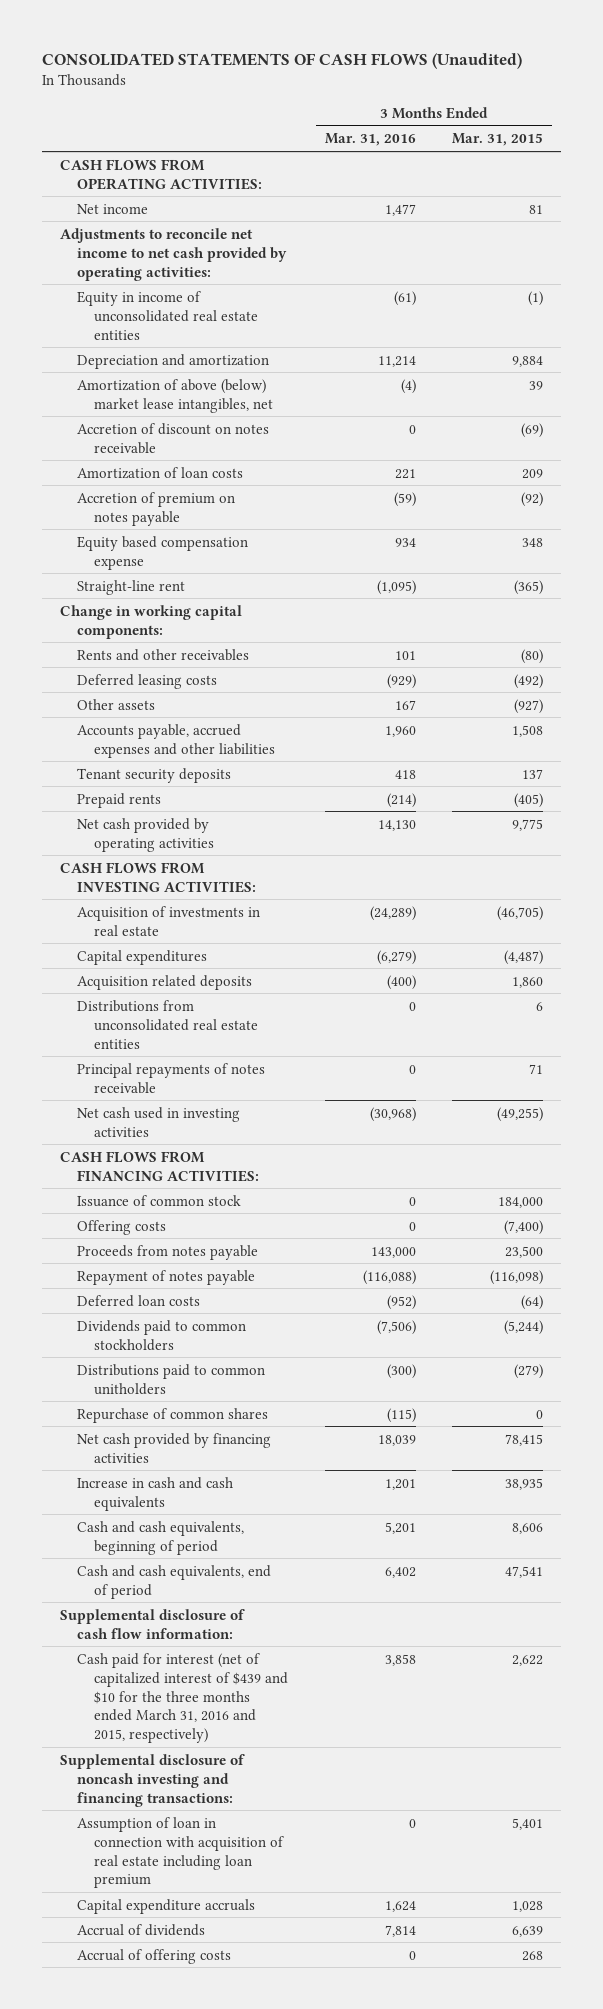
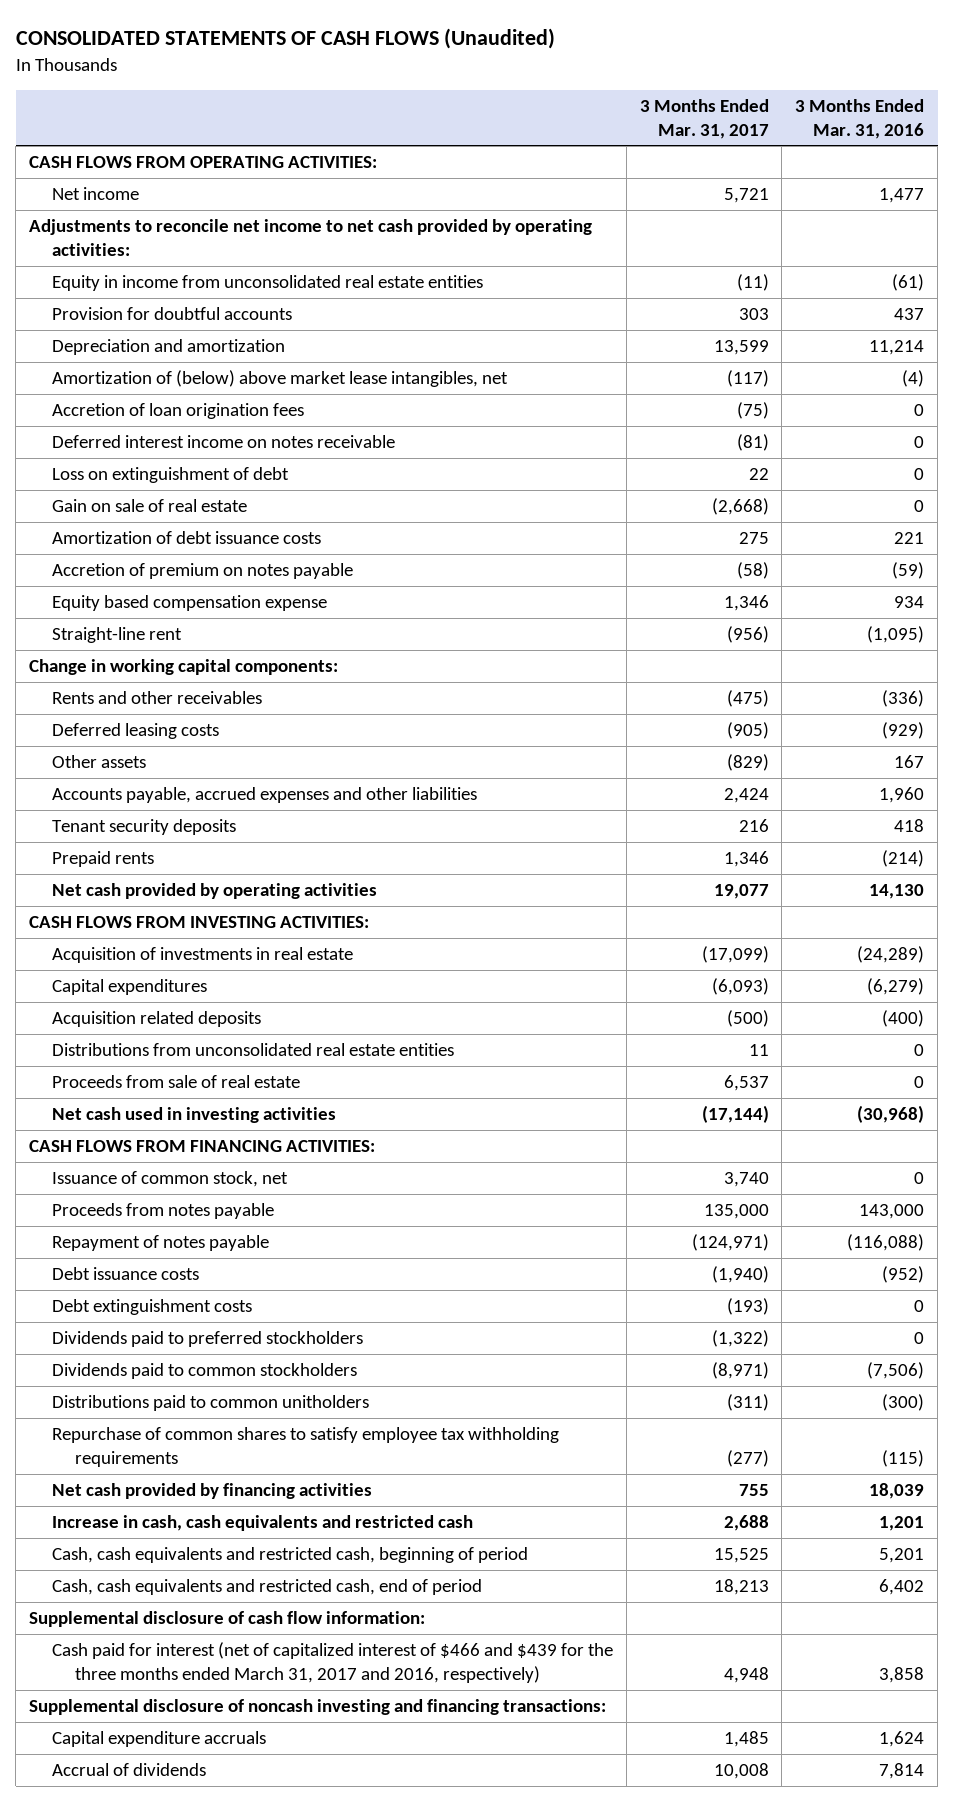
[451,133,543,147] Mar. 31, 2015 -> none
none -> [639,98,769,139] 3 Months Ended Mar. 31, 2017
[77,290,259,340] Equity in income of unconsolidated real estate entities -> [52,275,484,292] Equity in income from unconsolidated real estate entities
none -> [52,307,293,321] Provision for doubtful accounts
[77,422,270,454] Accretion of discount on notes receivable -> none
[77,378,274,413] Amortization of above (below) market lease intangibles, net -> [52,370,509,388] Amortization of (below) above market lease intangibles, net
none -> [52,403,305,420] Accretion of loan origination fees
none -> [52,435,396,449] Deferred interest income on notes receivable
none -> [52,467,290,484] Loss on extinguishment of debt
none -> [52,499,248,513] Gain on sale of real estate
[77,466,244,479] Amortization of loan costs -> [52,531,322,545] Amortization of debt issuance costs
[394,650,416,660] 101 -> [882,690,925,708] (336)
[77,1062,266,1094] Principal repayments of notes receivable -> none
none -> [52,1075,301,1089] Proceeds from sale of real estate
[77,1219,167,1235] Offering costs -> none
[77,1194,242,1207] Issuance of common stock -> [52,1171,289,1188] Issuance of common stock, net
[77,1294,201,1307] Deferred loan costs -> [52,1267,200,1281] Debt issuance costs
none -> [52,1299,253,1316] Debt extinguishment costs
none -> [52,1331,364,1348] Dividends paid to preferred stockholders
[77,1407,269,1423] Repurchase of common shares -> [52,1427,560,1467] Repurchase of common shares to satisfy employee tax withholding requirements
[77,1476,234,1511] Increase in cash and cash equivalents -> [52,1515,474,1532] Increase in cash, cash equivalents and restricted cash
[77,1520,245,1555] Cash and cash equivalents, beginning of period -> [52,1547,529,1564] Cash, cash equivalents and restricted cash, beginning of period
[77,1564,272,1599] Cash and cash equivalents, end of period -> [52,1579,483,1596] Cash, cash equivalents and restricted cash, end of period
[77,1652,289,1744] Cash paid for interest (net of capitalized interest of $439 and $10 for the three months ended March 31, 2016 and 2015, respectively) -> [52,1642,614,1683] Cash paid for interest (net of capitalized interest of $466 and $439 for the three months ended March 31, 2017 and 2016, respectively)
[77,1816,285,1889] Assumption of loan in connection with acquisition of real estate including loan premium -> none
[77,1948,232,1964] Accrual of offering costs -> none

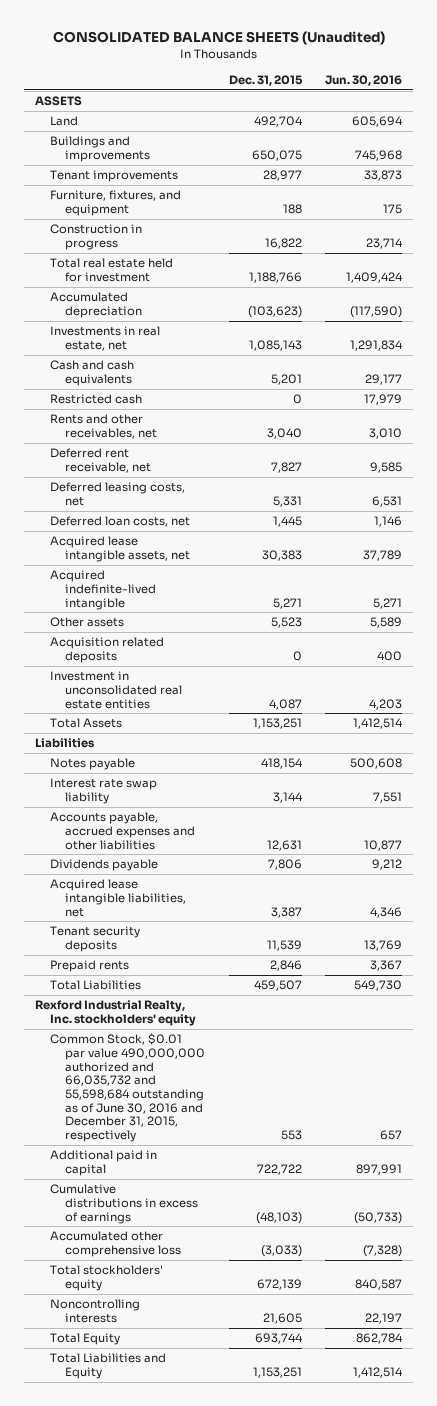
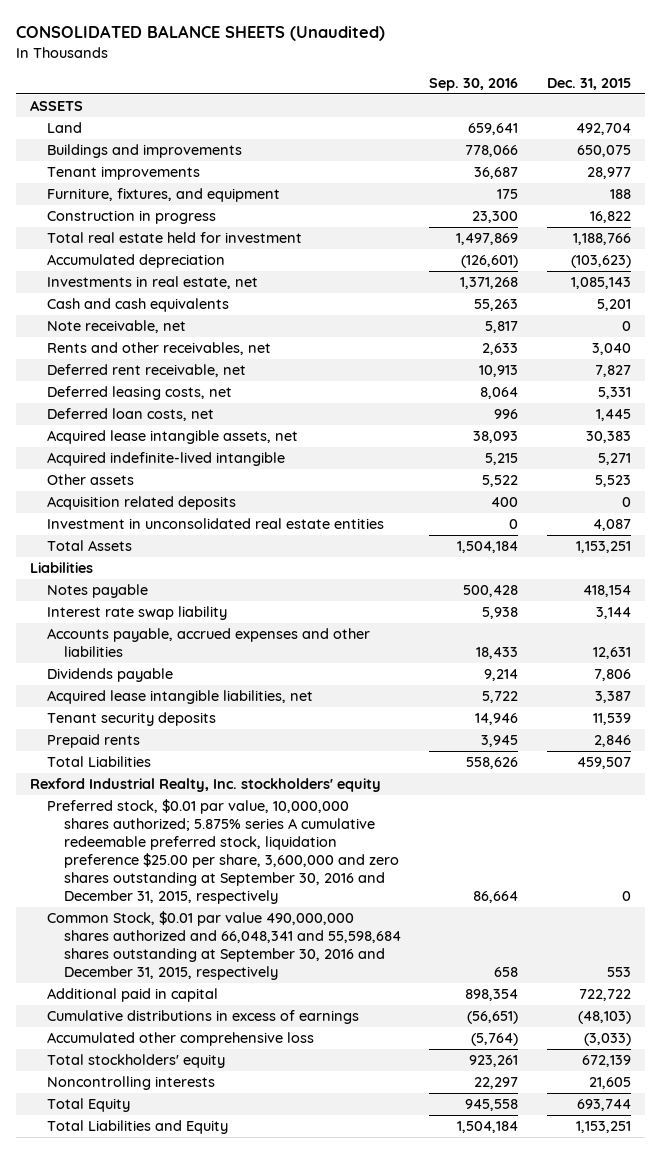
[324,74,402,86] Jun. 30, 2016 -> none
none -> [429,78,519,92] Sep. 30, 2016
[50,394,143,405] Restricted cash -> none
none -> [46,320,186,334] Note receivable, net
none -> [46,799,400,905] Preferred stock, $0.01 par value, 10,000,000 shares authorized; 5.875% series A cumulative redeemable preferred stock, liquidation preference $25.00 per share, 3,600,000 and zero shares outstanding at September 30, 2016 and December 31, 2015, respectively
[50,1033,206,1142] Common Stock, $0.01 par value 490,000,000 authorized and 66,035,732 and 55,598,684 outstanding as of June 30, 2016 and December 31, 2015, respectively -> [46,911,402,981] Common Stock, $0.01 par value 490,000,000 shares authorized and 66,048,341 and 55,598,684 shares outstanding at September 30, 2016 and December 31, 2015, respectively

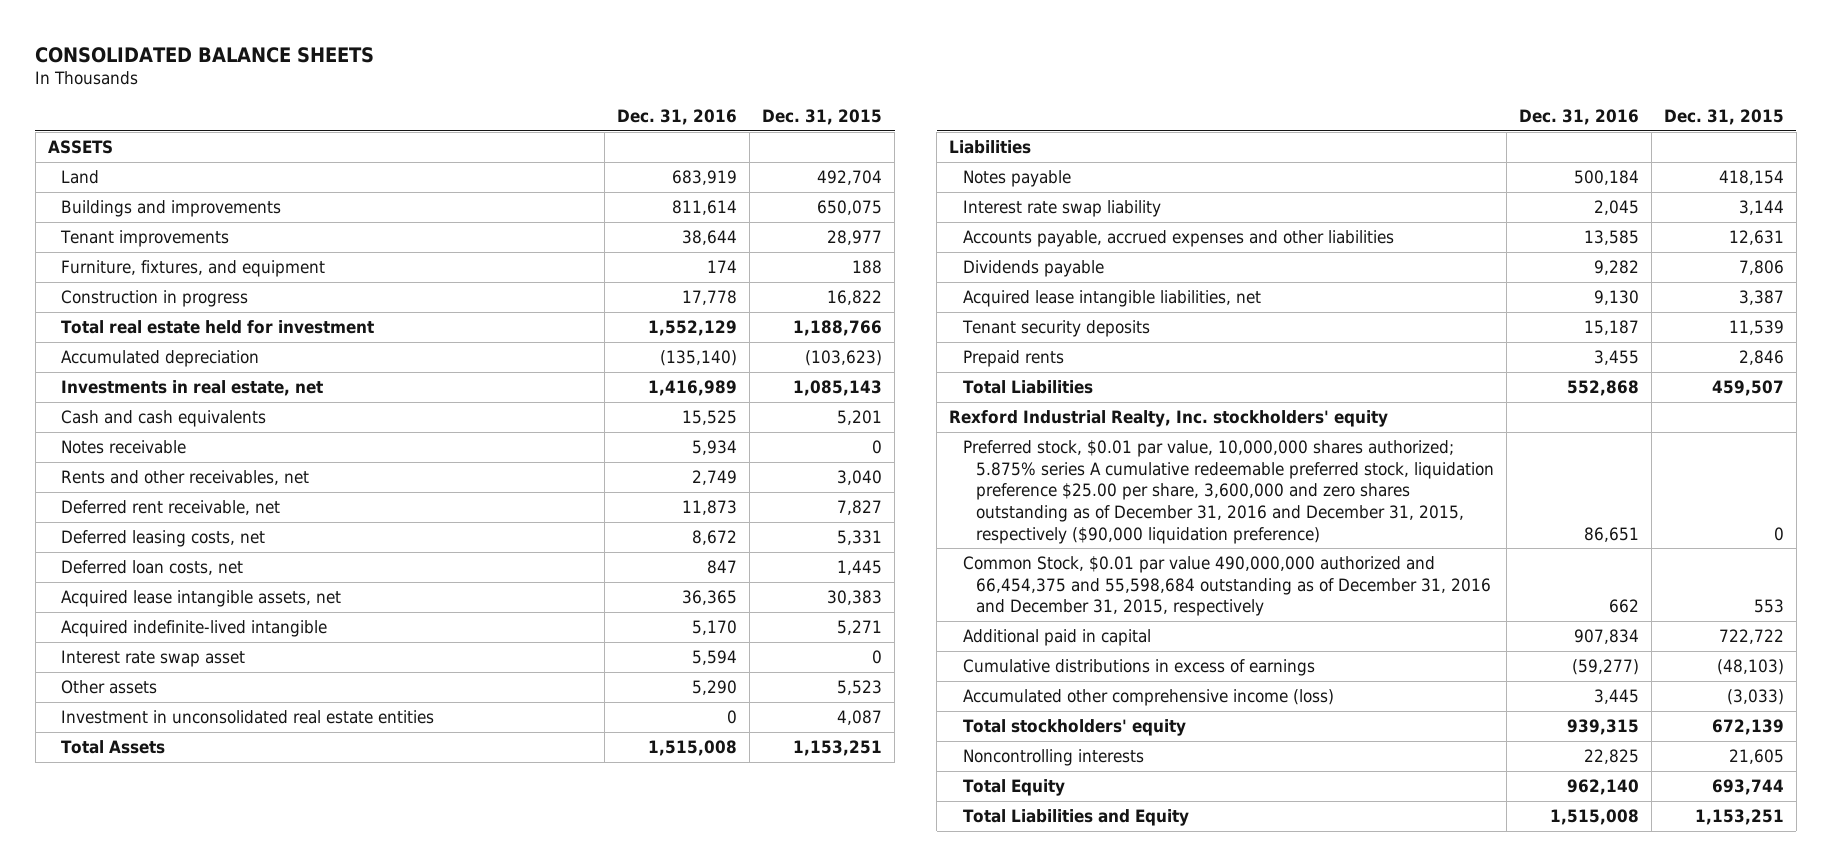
[15,25,385,42] CONSOLIDATED BALANCE SHEETS (Unaudited) -> [35,46,375,63] CONSOLIDATED BALANCE SHEETS
[429,78,519,92] Sep. 30, 2016 -> none
none -> [617,109,738,126] Dec. 31, 2016
[46,320,186,334] Note receivable, net -> [61,439,187,454] Notes receivable
none -> [61,649,246,667] Interest rate swap asset
[46,496,236,511] Acquisition related deposits -> none
[46,799,400,905] Preferred stock, $0.01 par value, 10,000,000 shares authorized; 5.875% series A cumulative redeemable preferred stock, liquidation preference $25.00 per share, 3,600,000 and zero shares outstanding at September 30, 2016 and December 31, 2015, respectively -> [962,439,1494,544] Preferred stock, $0.01 par value, 10,000,000 shares authorized; 5.875% series A cumulative redeemable preferred stock, liquidation preference $25.00 per share, 3,600,000 and zero shares outstanding as of December 31, 2016 and December 31, 2015, respectively ($90,000 liquidation preference)
[46,911,402,981] Common Stock, $0.01 par value 490,000,000 shares authorized and 66,048,341 and 55,598,684 shares outstanding at September 30, 2016 and December 31, 2015, respectively -> [962,555,1491,617] Common Stock, $0.01 par value 490,000,000 authorized and 66,454,375 and 55,598,684 outstanding as of December 31, 2016 and December 31, 2015, respectively
[46,1032,314,1047] Accumulated other comprehensive loss -> [962,688,1334,706] Accumulated other comprehensive income (loss)

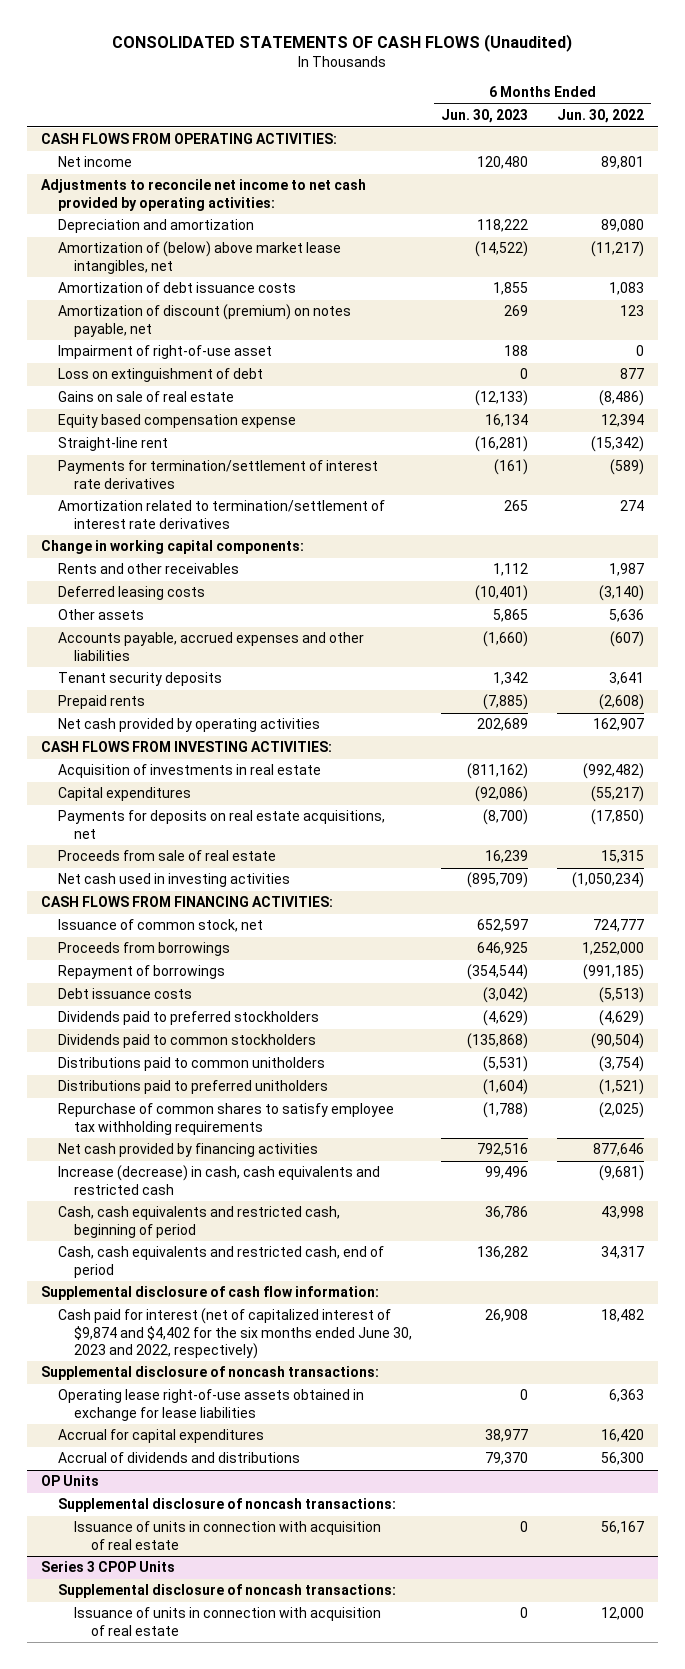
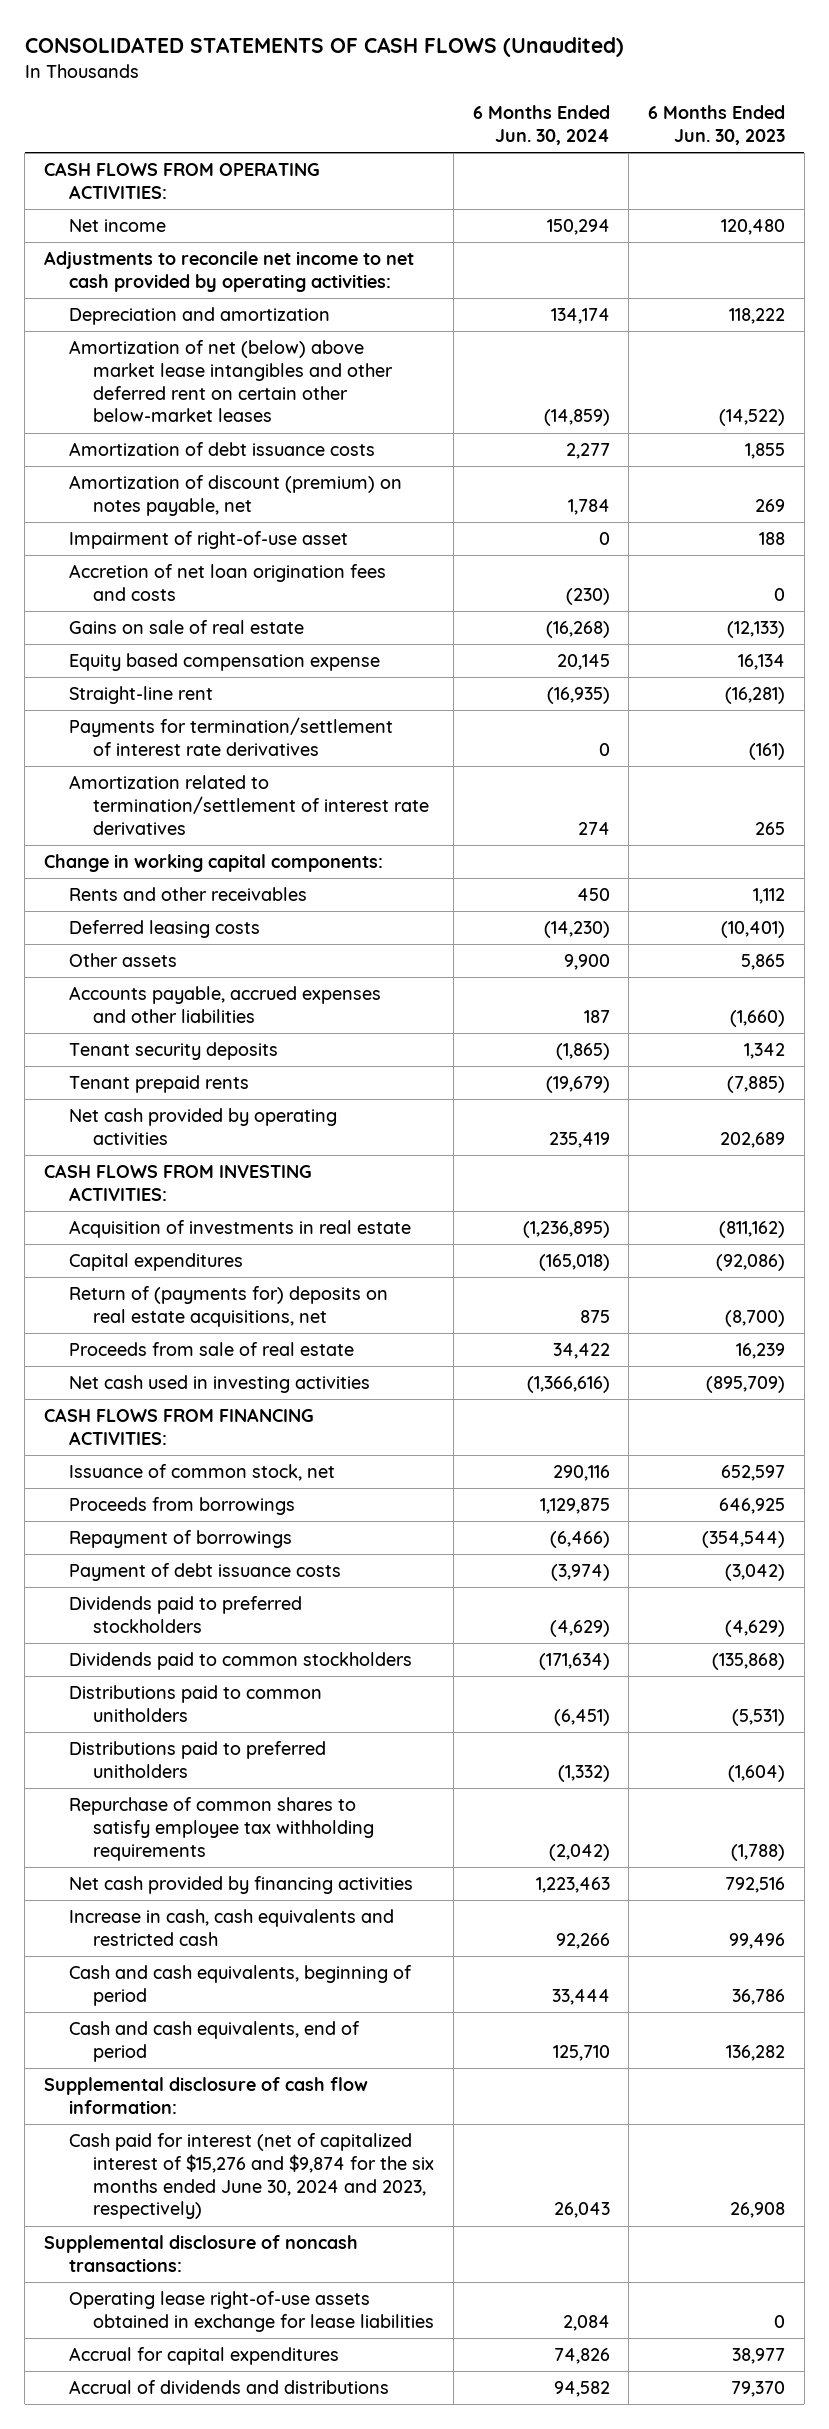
[556,109,644,124] Jun. 30, 2022 -> none
none -> [472,105,610,145] 6 Months Ended Jun. 30, 2024
[57,241,341,274] Amortization of (below) above market lease intangibles, net -> [68,340,394,423] Amortization of net (below) above market lease intangibles and other deferred rent on certain other below-market leases
[57,368,263,383] Loss on extinguishment of debt -> none
none -> [68,564,386,601] Accretion of net loan origination fees and costs
[57,695,145,710] Prepaid rents -> [68,1075,249,1094] Tenant prepaid rents
[57,810,385,839] Payments for deposits on real estate acquisitions, net -> [68,1286,388,1327] Return of (payments for) deposits on real estate acquisitions, net
[57,988,192,1000] Debt issuance costs -> [68,1563,341,1582] Payment of debt issuance costs
[57,1165,380,1195] Increase (decrease) in cash, cash equivalents and restricted cash -> [68,1909,394,1946] Increase in cash, cash equivalents and restricted cash
[57,1206,340,1238] Cash, cash equivalents and restricted cash, beginning of period -> [68,1965,412,2006] Cash and cash equivalents, beginning of period
[57,1246,384,1278] Cash, cash equivalents and restricted cash, end of period -> [68,2021,360,2062] Cash and cash equivalents, end of period
[57,1308,413,1359] Cash paid for interest (net of capitalized interest of $9,874 and $4,402 for the six months ended June 30, 2023 and 2022, respectively) -> [68,2133,435,2220] Cash paid for interest (net of capitalized interest of $15,276 and $9,874 for the six months ended June 30, 2024 and 2023, respectively)
[40,1475,99,1487] OP Units -> none
[57,1498,396,1513] Supplemental disclosure of noncash transactions: -> none
[74,1521,382,1550] Issuance of units in connection with acquisition of real estate -> none
[40,1561,175,1573] Series 3 CPOP Units -> none
[57,1584,396,1599] Supplemental disclosure of noncash transactions: -> none
[74,1607,382,1636] Issuance of units in connection with acquisition of real estate -> none

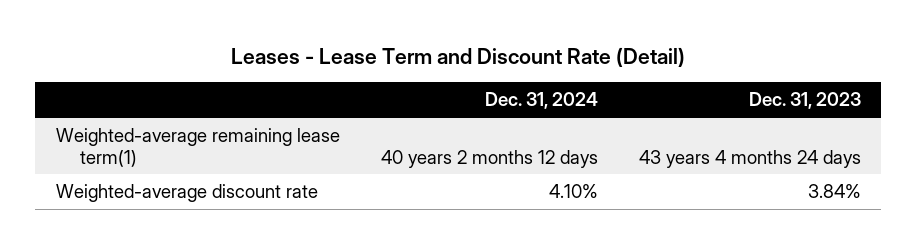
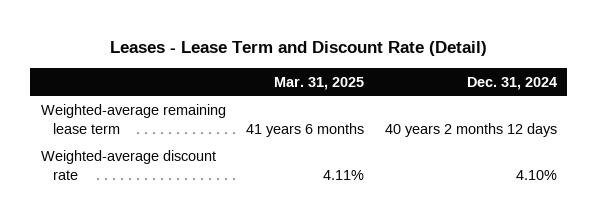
[748,92,861,110] Dec. 31, 2023 -> none
none -> [274,76,365,90] Mar. 31, 2025
[55,128,340,167] Weighted-average remaining lease term(1) -> [40,103,226,134] Weighted-average remaining lease term

